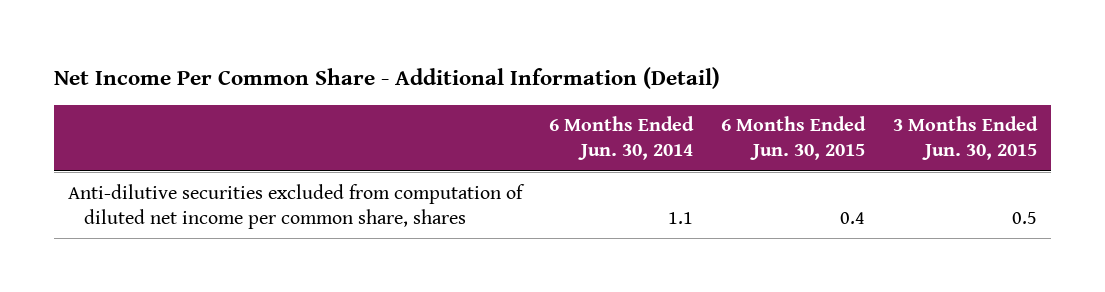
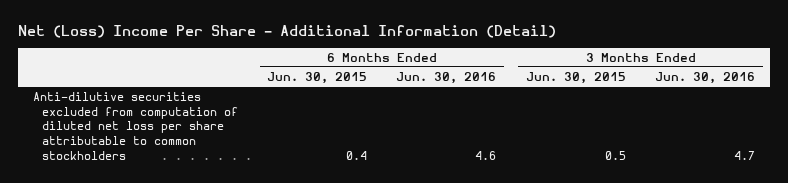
[53,66,720,89] Net Income Per Common Share - Additional Information (Detail) -> [18,25,557,39] Net (Loss) Income Per Share - Additional Information (Detail)
[549,116,695,161] 6 Months Ended Jun. 30, 2014 -> none
none -> [396,71,497,84] Jun. 30, 2016
none -> [655,71,756,84] Jun. 30, 2016
[67,183,525,229] Anti-dilutive securities excluded from computation of diluted net income per common share, shares -> [32,92,238,160] Anti-dilutive securities excluded from computation of diluted net loss per share attributable to common stockholders

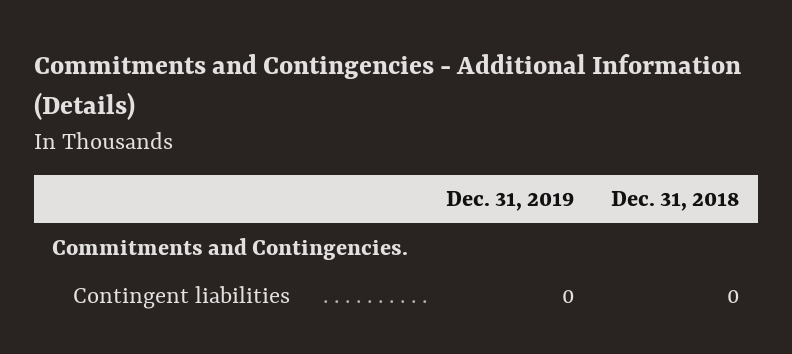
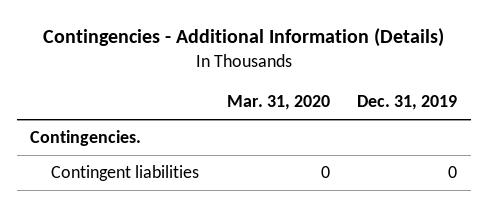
[33,53,741,121] Commitments and Contingencies - Additional Information (Details) -> [42,28,444,48] Contingencies - Additional Information (Details)
[611,191,740,212] Dec. 31, 2018 -> none
none -> [226,95,330,111] Mar. 31, 2020
[52,238,409,261] Commitments and Contingencies. -> [30,130,142,147] Contingencies.

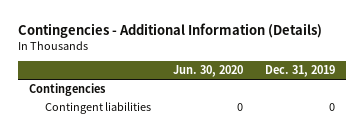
[226,95,330,111] Mar. 31, 2020 -> none
none -> [172,65,243,78] Jun. 30, 2020
[30,130,142,147] Contingencies. -> [28,83,106,97] Contingencies

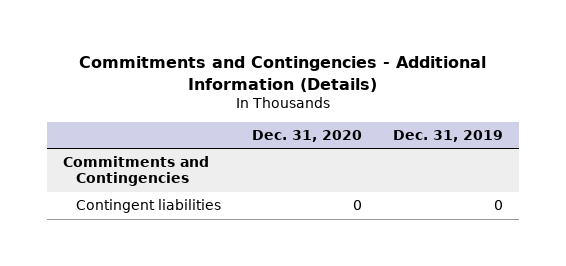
[17,23,322,39] Contingencies - Additional Information (Details) -> [78,56,486,92] Commitments and Contingencies - Additional Information (Details)
[172,65,243,78] Jun. 30, 2020 -> none
none -> [251,129,362,142] Dec. 31, 2020
[28,83,106,97] Contingencies -> [62,156,209,187] Commitments and Contingencies

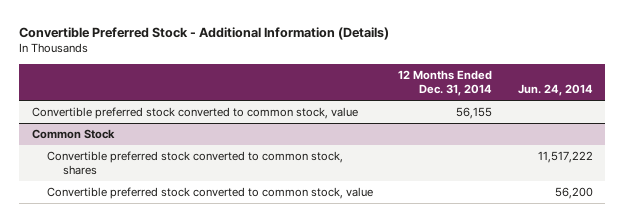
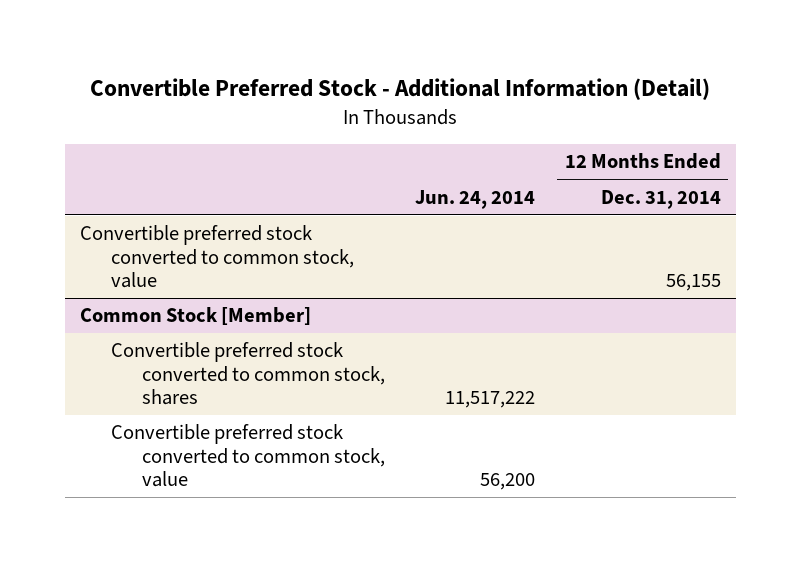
[19,26,390,40] Convertible Preferred Stock - Additional Information (Details) -> [90,78,711,101] Convertible Preferred Stock - Additional Information (Detail)
[31,129,115,140] Common Stock -> [79,307,311,326] Common Stock [Member]

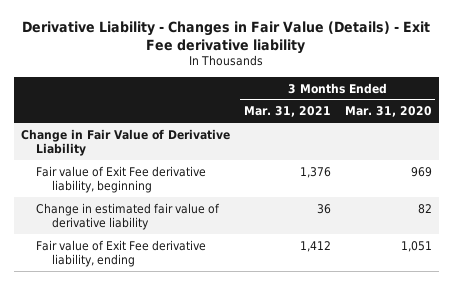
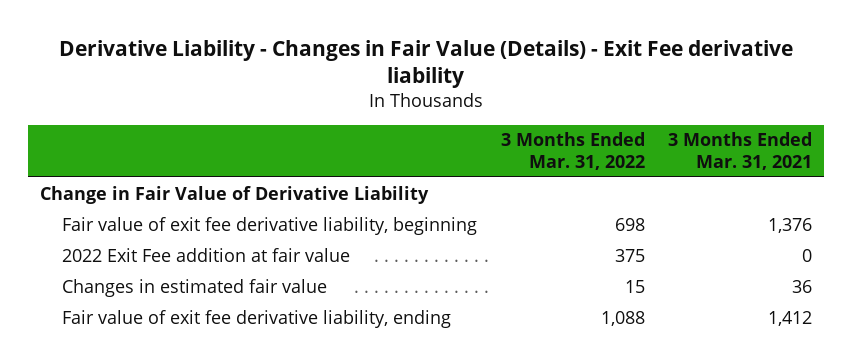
[344,106,432,118] Mar. 31, 2020 -> none
none -> [500,132,645,170] 3 Months Ended Mar. 31, 2022
[36,165,207,193] Fair value of Exit Fee derivative liability, beginning -> [62,216,478,235] Fair value of exit fee derivative liability, beginning
none -> [62,247,351,262] 2022 Exit Fee addition at fair value
[36,202,221,230] Change in estimated fair value of derivative liability -> [62,278,328,297] Changes in estimated fair value
[36,239,207,267] Fair value of Exit Fee derivative liability, ending -> [62,309,452,328] Fair value of exit fee derivative liability, ending

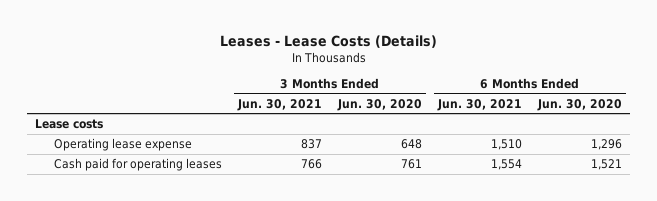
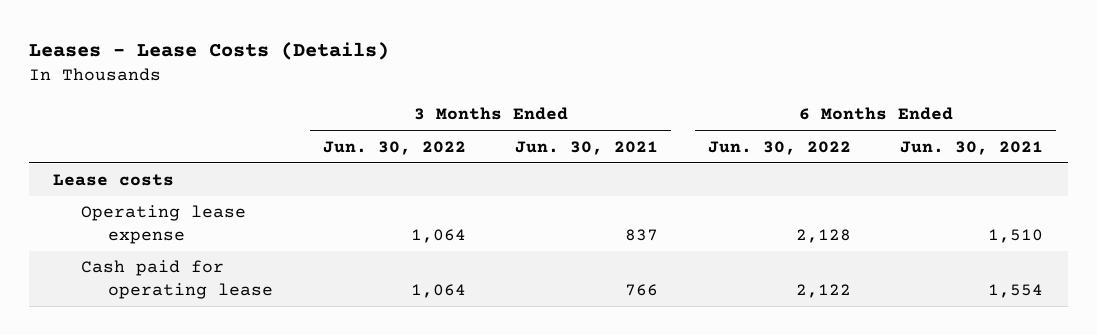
[336,98,422,111] Jun. 30, 2020 -> none
[537,98,623,111] Jun. 30, 2020 -> none
none -> [322,140,466,155] Jun. 30, 2022
none -> [707,140,851,155] Jun. 30, 2022
[53,158,222,172] Cash paid for operating leases -> [80,260,274,300] Cash paid for operating lease

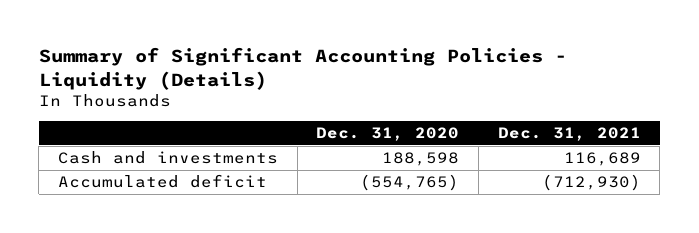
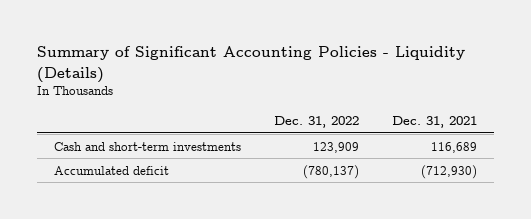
[316,127,460,142] Dec. 31, 2020 -> none
none -> [273,116,359,129] Dec. 31, 2022
[58,151,279,165] Cash and investments -> [53,141,241,151] Cash and short-term investments

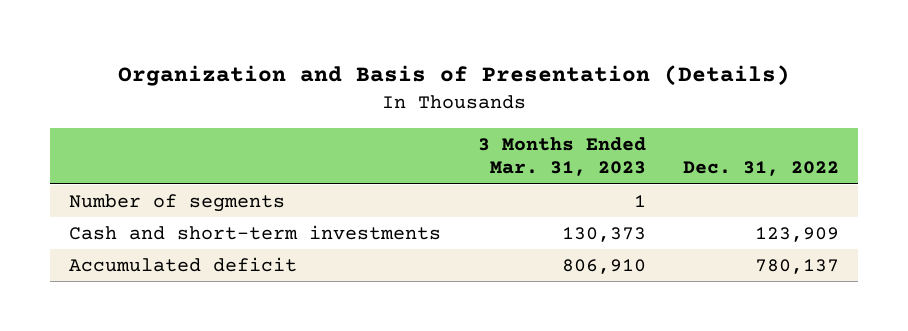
[36,46,465,83] Summary of Significant Accounting Policies - Liquidity (Details) -> [118,65,791,87] Organization and Basis of Presentation (Details)
[392,116,478,129] Dec. 31, 2021 -> none
none -> [478,137,647,177] 3 Months Ended Mar. 31, 2023
none -> [68,193,285,212] Number of segments
[302,164,359,179] (780,137) -> [755,258,840,274] 780,137

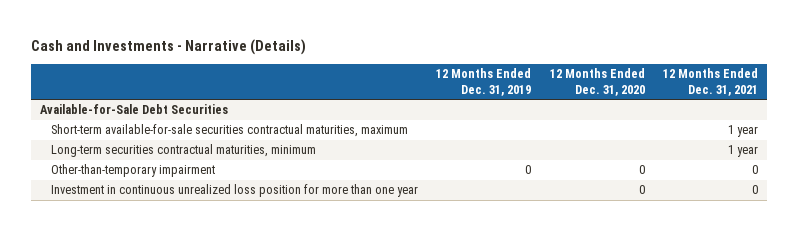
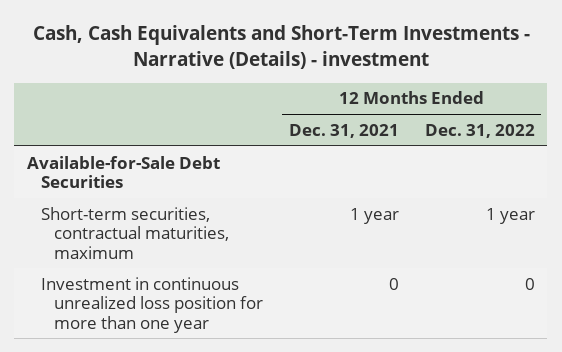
[31,38,307,55] Cash and Investments - Narrative (Details) -> [32,25,530,69] Cash, Cash Equivalents and Short-Term Investments - Narrative (Details) - investment
[436,68,532,96] 12 Months Ended Dec. 31, 2019 -> none
[549,68,645,96] 12 Months Ended Dec. 31, 2020 -> none
none -> [424,123,535,138] Dec. 31, 2022
[51,144,317,158] Long-term securities contractual maturities, minimum -> none
[51,164,216,178] Other-than-temporary impairment -> none
[51,124,409,138] Short-term available-for-sale securities contractual maturities, maximum -> [40,206,230,259] Short-term securities, contractual maturities, maximum

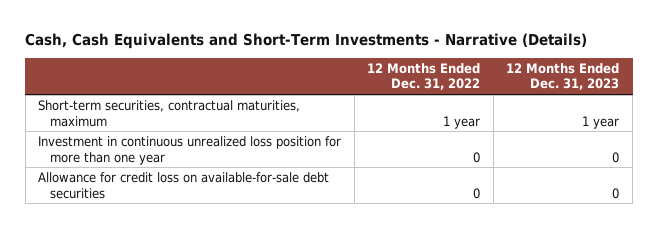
[32,25,530,69] Cash, Cash Equivalents and Short-Term Investments - Narrative (Details) - investment -> [25,32,588,49] Cash, Cash Equivalents and Short-Term Investments - Narrative (Details)
[288,123,399,138] Dec. 31, 2021 -> none
none -> [506,62,620,91] 12 Months Ended Dec. 31, 2023
[27,155,221,189] Available-for-Sale Debt Securities -> none
none -> [38,172,330,199] Allowance for credit loss on available-for-sale debt securities

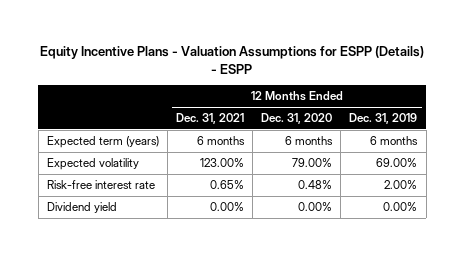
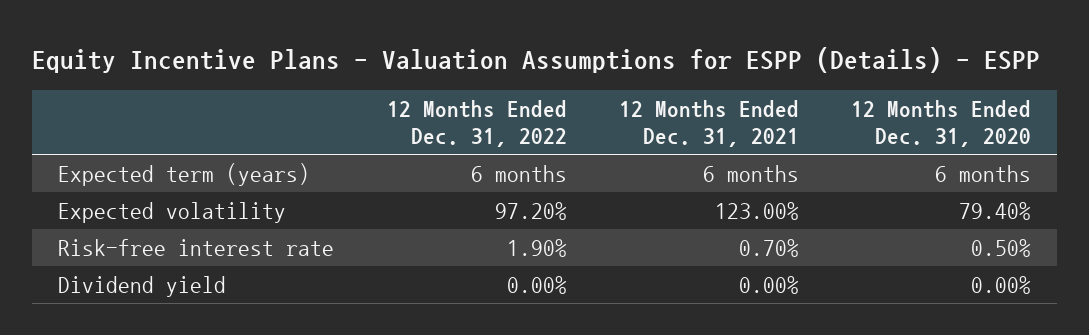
[349,113,418,125] Dec. 31, 2019 -> none
none -> [386,100,567,148] 12 Months Ended Dec. 31, 2022
[292,158,333,168] 79.00% -> [958,201,1031,220] 79.40%
[210,180,245,190] 0.65% -> [738,238,799,257] 0.70%
[298,180,333,190] 0.48% -> [970,238,1031,257] 0.50%

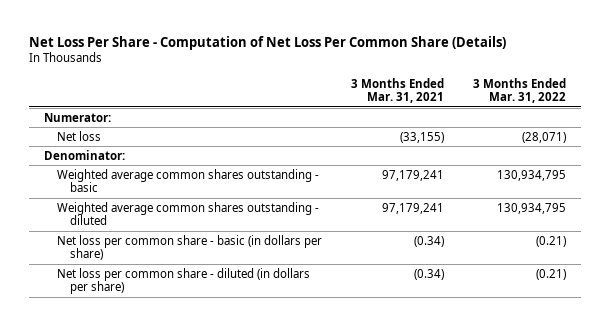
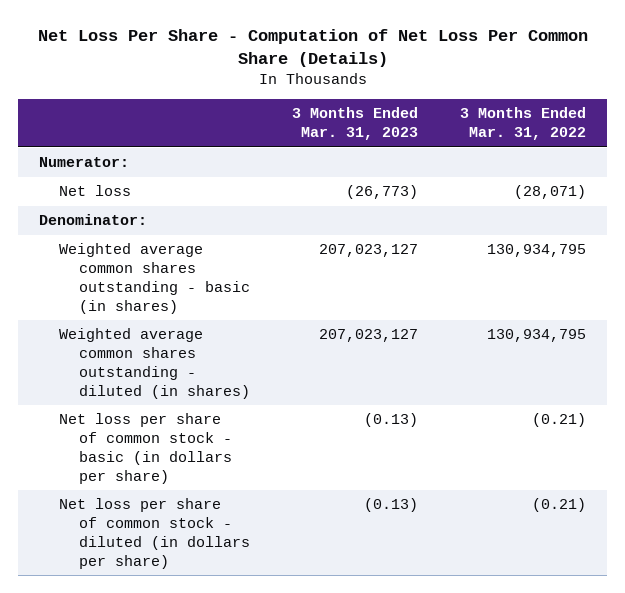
[351,77,445,104] 3 Months Ended Mar. 31, 2021 -> none
none -> [292,107,419,141] 3 Months Ended Mar. 31, 2023
[57,168,320,193] Weighted average common shares outstanding - basic -> [59,243,251,314] Weighted average common shares outstanding - basic (in shares)
[57,201,320,226] Weighted average common shares outstanding - diluted -> [59,328,251,399] Weighted average common shares outstanding - diluted (in shares)
[57,234,323,261] Net loss per common share - basic (in dollars per share) -> [59,413,233,484] Net loss per share of common stock - basic (in dollars per share)
[57,267,311,295] Net loss per common share - diluted (in dollars per share) -> [59,498,251,569] Net loss per share of common stock - diluted (in dollars per share)

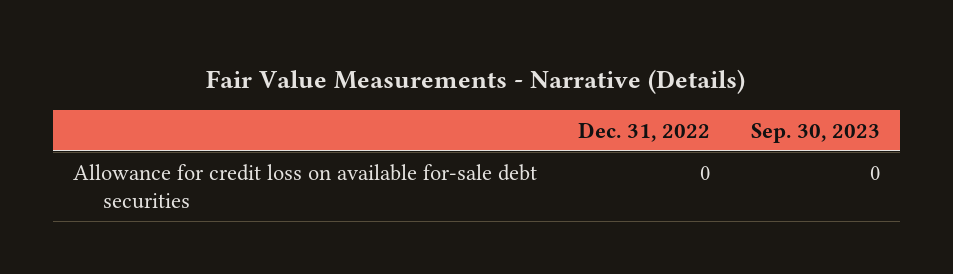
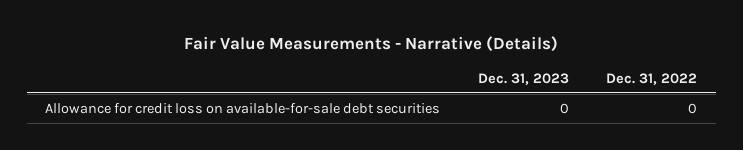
[750,122,880,143] Sep. 30, 2023 -> none
none -> [477,72,569,85] Dec. 31, 2023
[73,163,538,209] Allowance for credit loss on available for-sale debt securities -> [45,103,441,115] Allowance for credit loss on available-for-sale debt securities

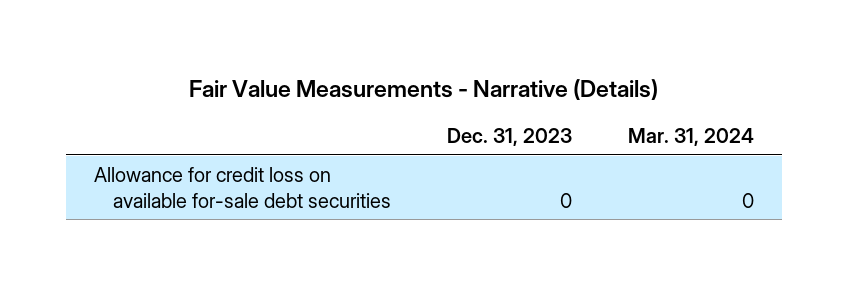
[606,72,698,85] Dec. 31, 2022 -> none
none -> [627,128,754,147] Mar. 31, 2024
[45,103,441,115] Allowance for credit loss on available-for-sale debt securities -> [93,167,392,208] Allowance for credit loss on available for-sale debt securities

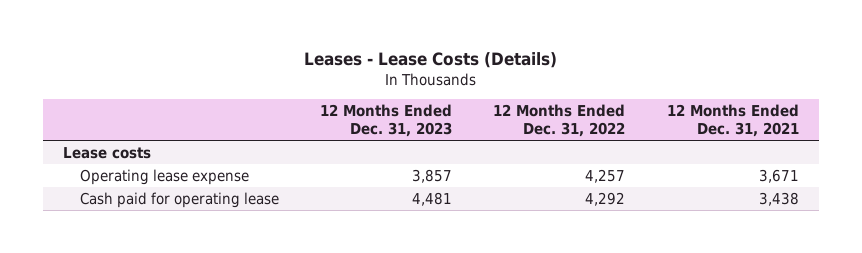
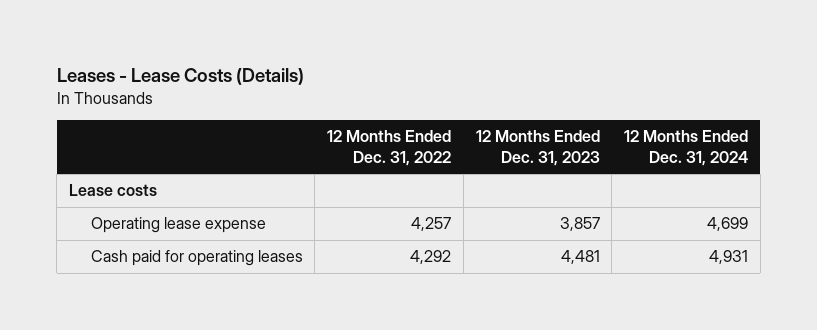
[666,103,799,138] 12 Months Ended Dec. 31, 2021 -> none
none -> [624,130,749,166] 12 Months Ended Dec. 31, 2024
[79,191,279,208] Cash paid for operating lease -> [90,250,303,267] Cash paid for operating leases

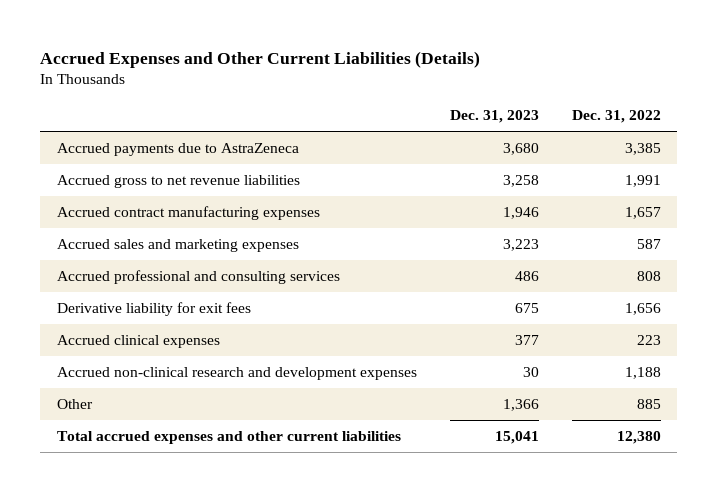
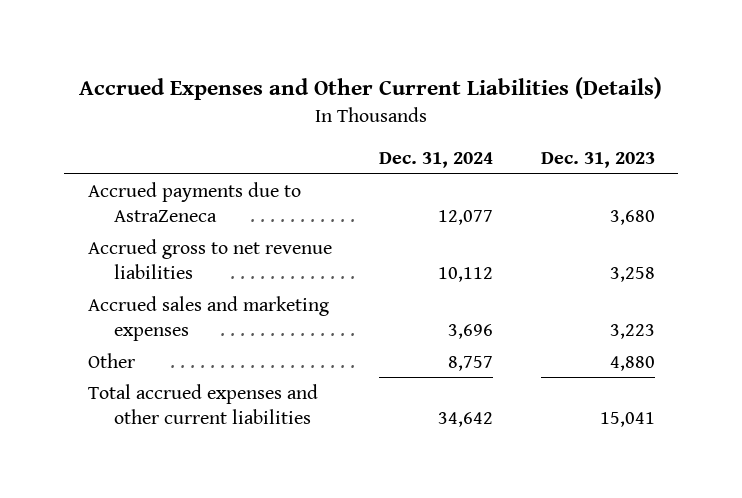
[571,110,661,124] Dec. 31, 2022 -> none
none -> [379,152,494,169] Dec. 31, 2024
[56,205,320,220] Accrued contract manufacturing expenses -> none
[56,269,340,284] Accrued professional and consulting services -> none
[56,301,251,316] Derivative liability for exit fees -> none
[56,334,220,348] Accrued clinical expenses -> none
[56,366,417,380] Accrued non-clinical research and development expenses -> none
[502,398,539,411] 1,366 -> [609,355,655,371] 4,880

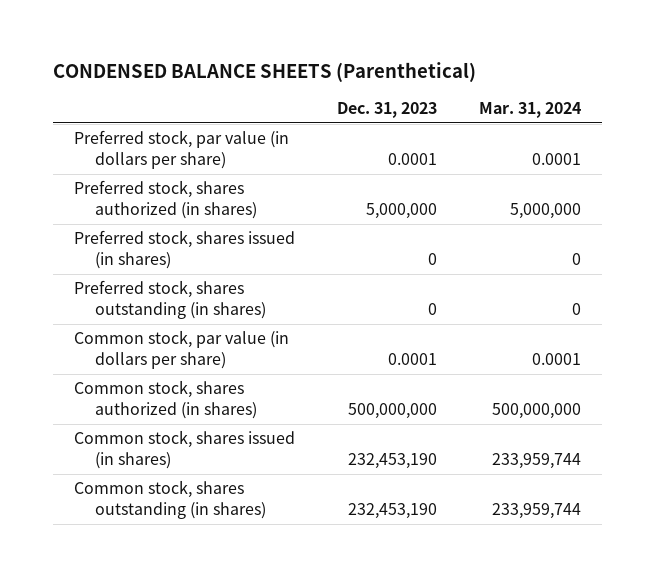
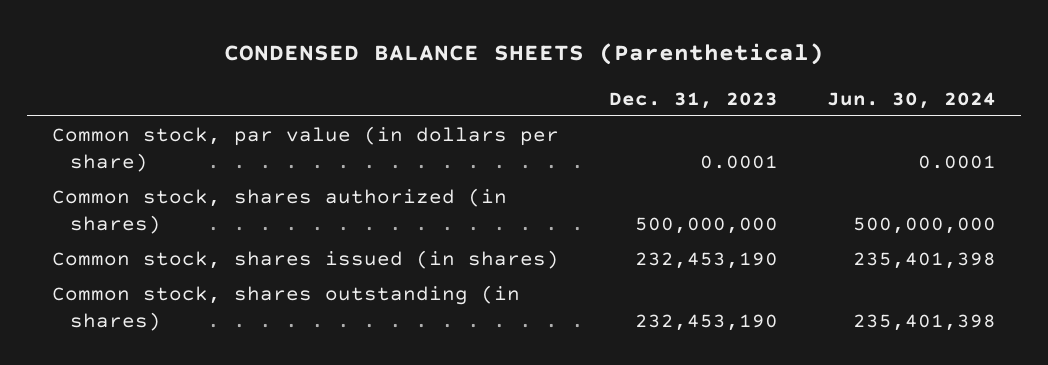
[478,102,581,119] Mar. 31, 2024 -> none
none -> [827,91,997,109] Jun. 30, 2024
[74,130,290,169] Preferred stock, par value (in dollars per share) -> none
[74,180,257,219] Preferred stock, shares authorized (in shares) -> none
[74,230,296,269] Preferred stock, shares issued (in shares) -> none
[74,280,266,319] Preferred stock, shares outstanding (in shares) -> none

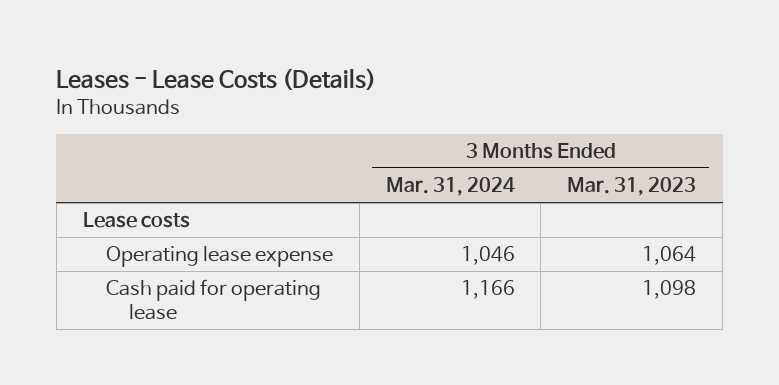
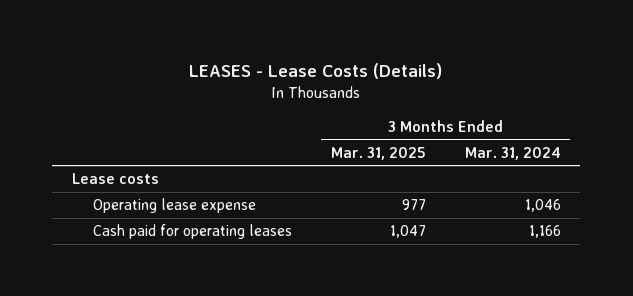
[56,68,377,92] Leases - Lease Costs (Details) -> [189,62,443,79] LEASES - Lease Costs (Details)
[567,177,697,197] Mar. 31, 2023 -> none
none -> [330,146,426,160] Mar. 31, 2025
[105,279,321,320] Cash paid for operating lease -> [93,224,293,240] Cash paid for operating leases

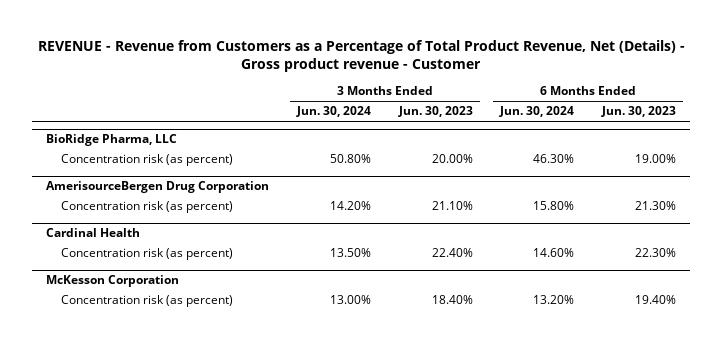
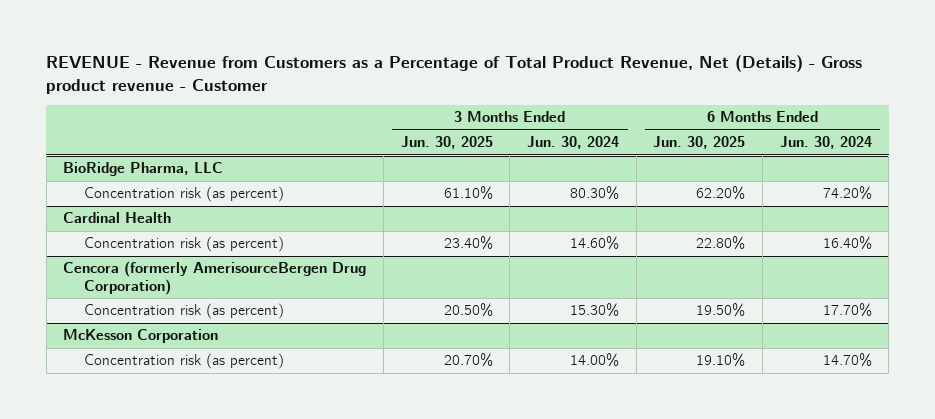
[397,106,473,118] Jun. 30, 2023 -> none
[600,106,676,118] Jun. 30, 2023 -> none
none -> [400,136,493,150] Jun. 30, 2025
none -> [653,136,746,150] Jun. 30, 2025
[46,181,270,194] AmerisourceBergen Drug Corporation -> none
[61,201,234,214] Concentration risk (as percent) -> none
[329,154,371,164] 50.80% -> [570,186,620,201] 80.30%
[533,154,575,164] 46.30% -> [822,186,872,201] 74.20%
[329,248,371,258] 13.50% -> [570,236,620,251] 14.60%
[533,248,575,258] 14.60% -> [822,236,872,251] 16.40%
none -> [63,261,367,295] Cencora (formerly AmerisourceBergen Drug Corporation)
none -> [83,303,284,320] Concentration risk (as percent)
[329,295,371,305] 13.00% -> [570,353,620,368] 14.00%
[533,295,575,305] 13.20% -> [822,353,872,368] 14.70%

